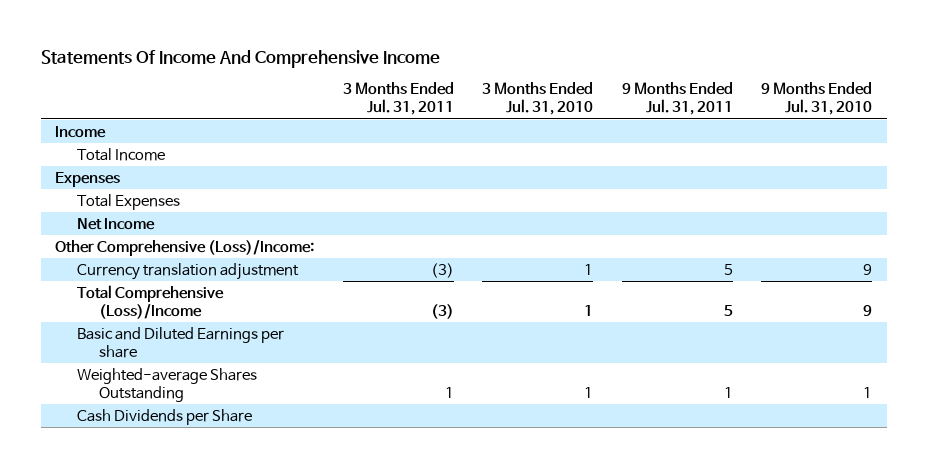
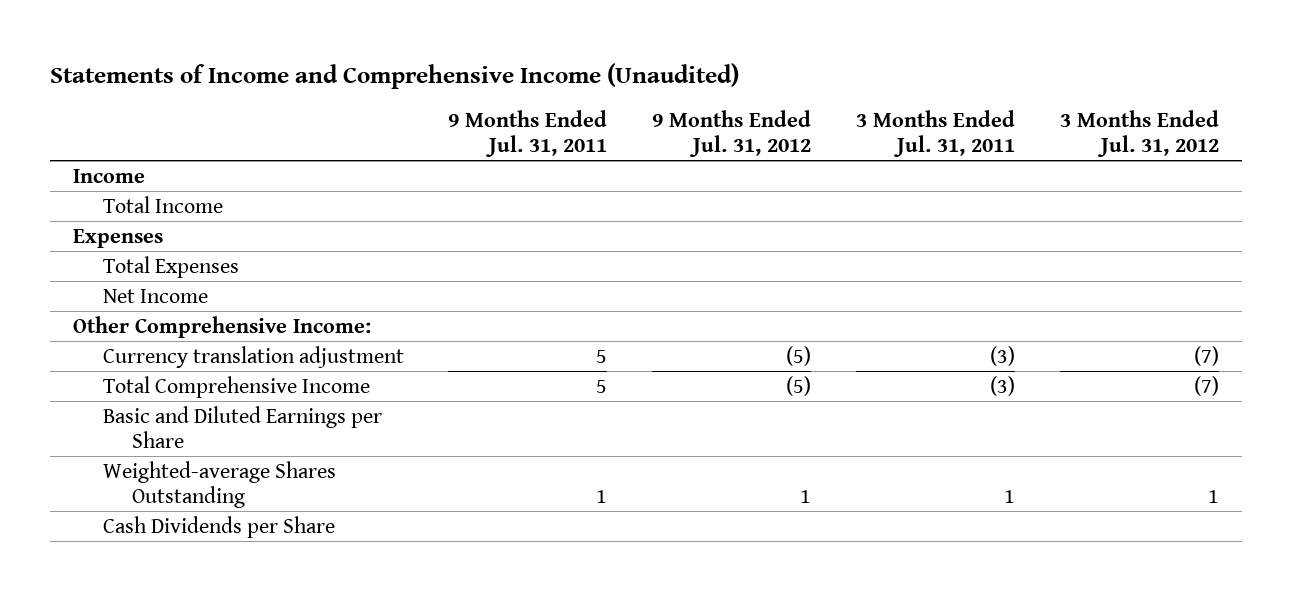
[40,49,440,68] Statements Of Income And Comprehensive Income -> [50,63,740,90] Statements of Income and Comprehensive Income (Unaudited)
[482,82,594,116] 3 Months Ended Jul. 31, 2010 -> none
[761,82,873,116] 9 Months Ended Jul. 31, 2010 -> none
none -> [652,109,812,157] 9 Months Ended Jul. 31, 2012
none -> [1060,109,1220,157] 3 Months Ended Jul. 31, 2012
[55,239,315,256] Other Comprehensive (Loss)/Income: -> [72,315,371,338] Other Comprehensive Income:
[76,284,224,319] Total Comprehensive (Loss)/Income -> [102,375,370,398] Total Comprehensive Income
[76,326,284,358] Basic and Diluted Earnings per share -> [102,405,382,448] Basic and Diluted Earnings per Share

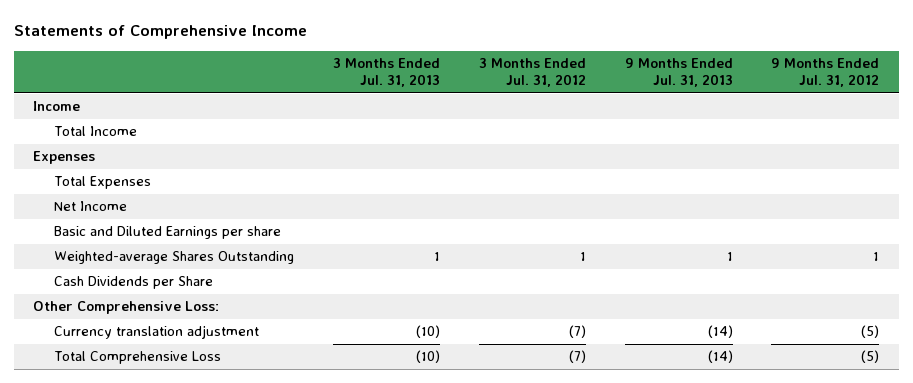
[50,63,740,90] Statements of Income and Comprehensive Income (Unaudited) -> [14,25,308,40] Statements of Comprehensive Income
[448,109,608,157] 9 Months Ended Jul. 31, 2011 -> none
[856,109,1016,157] 3 Months Ended Jul. 31, 2011 -> none
none -> [332,58,440,88] 3 Months Ended Jul. 31, 2013
none -> [624,58,733,88] 9 Months Ended Jul. 31, 2013
[72,315,371,338] Other Comprehensive Income: -> none
[102,375,370,398] Total Comprehensive Income -> none
[102,405,382,448] Basic and Diluted Earnings per Share -> [53,226,281,240] Basic and Diluted Earnings per share
none -> [33,301,220,315] Other Comprehensive Loss:
[102,345,404,368] Currency translation adjustment -> [53,325,259,340] Currency translation adjustment
none -> [53,351,221,365] Total Comprehensive Loss

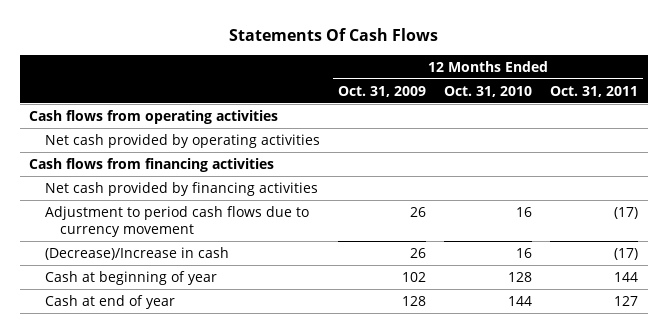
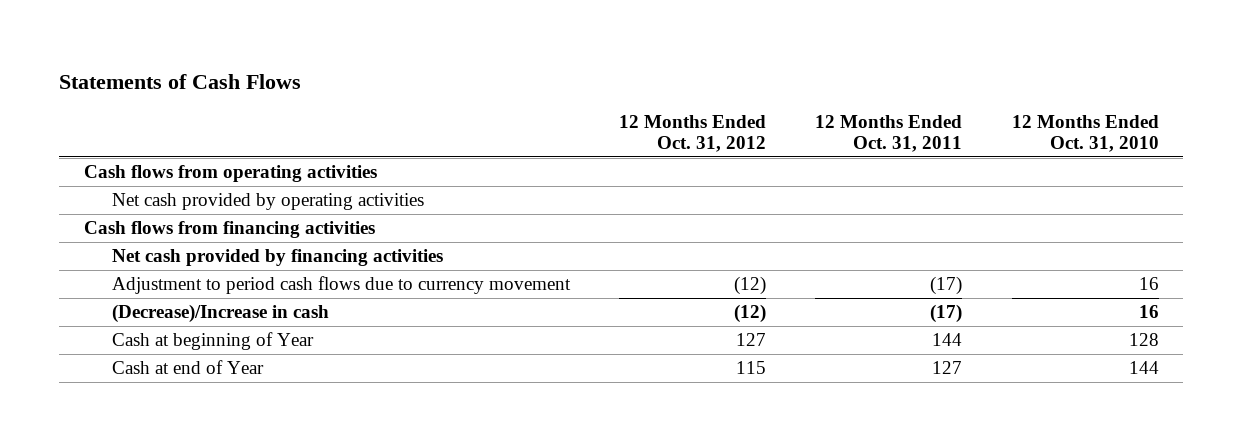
[228,28,438,42] Statements Of Cash Flows -> [59,73,302,89] Statements of Cash Flows
[337,85,426,97] Oct. 31, 2009 -> none
none -> [619,114,767,153] 12 Months Ended Oct. 31, 2012
[44,270,217,285] Cash at beginning of year -> [111,331,314,350] Cash at beginning of Year
[44,294,175,309] Cash at end of year -> [111,359,264,374] Cash at end of Year

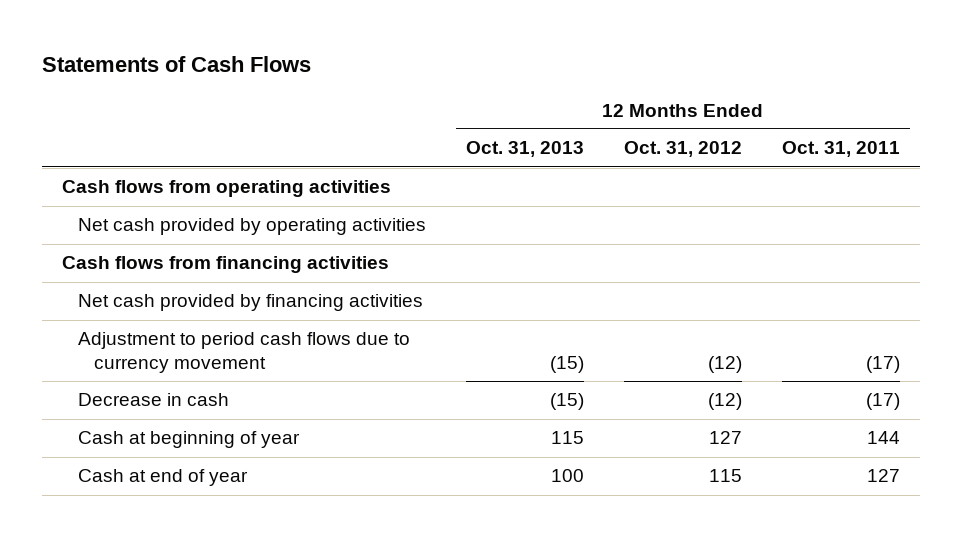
[1011,114,1159,153] 12 Months Ended Oct. 31, 2010 -> none
none -> [466,141,585,158] Oct. 31, 2013
[111,303,329,323] (Decrease)/Increase in cash -> [78,393,230,407] Decrease in cash
[111,331,314,350] Cash at beginning of Year -> [78,431,301,449] Cash at beginning of year
[111,359,264,374] Cash at end of Year -> [78,469,249,487] Cash at end of year

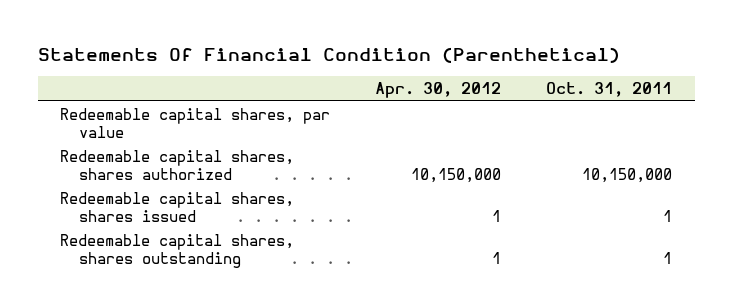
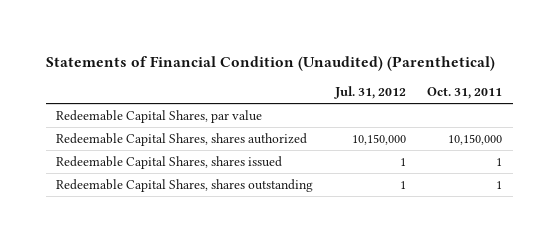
[37,46,620,63] Statements Of Financial Condition (Parenthetical) -> [45,55,495,71] Statements of Financial Condition (Unaudited) (Parenthetical)
[375,82,502,99] Apr. 30, 2012 -> none
none -> [333,86,406,100] Jul. 31, 2012
[60,108,331,138] Redeemable capital shares, par value -> [56,109,263,123] Redeemable Capital Shares, par value
[60,150,295,180] Redeemable capital shares, shares authorized -> [56,132,308,146] Redeemable Capital Shares, shares authorized
[60,192,295,222] Redeemable capital shares, shares issued -> [56,155,283,169] Redeemable Capital Shares, shares issued
[60,234,295,268] Redeemable capital shares, shares outstanding -> [56,178,314,192] Redeemable Capital Shares, shares outstanding

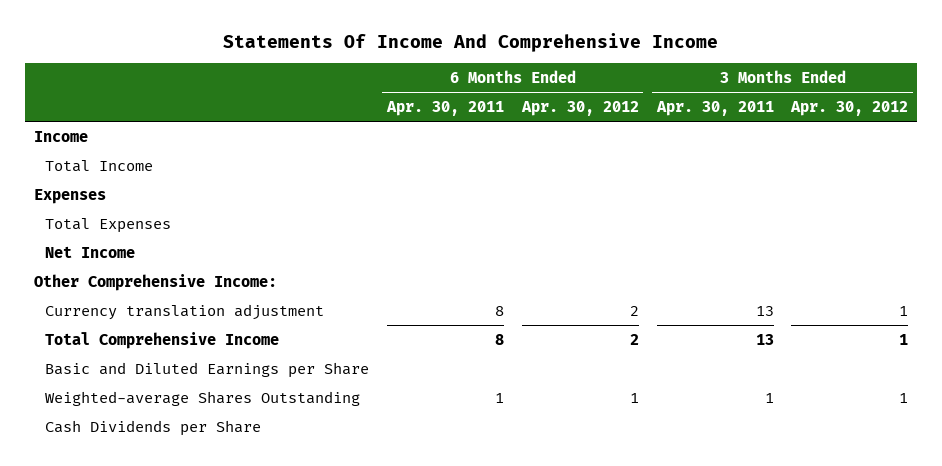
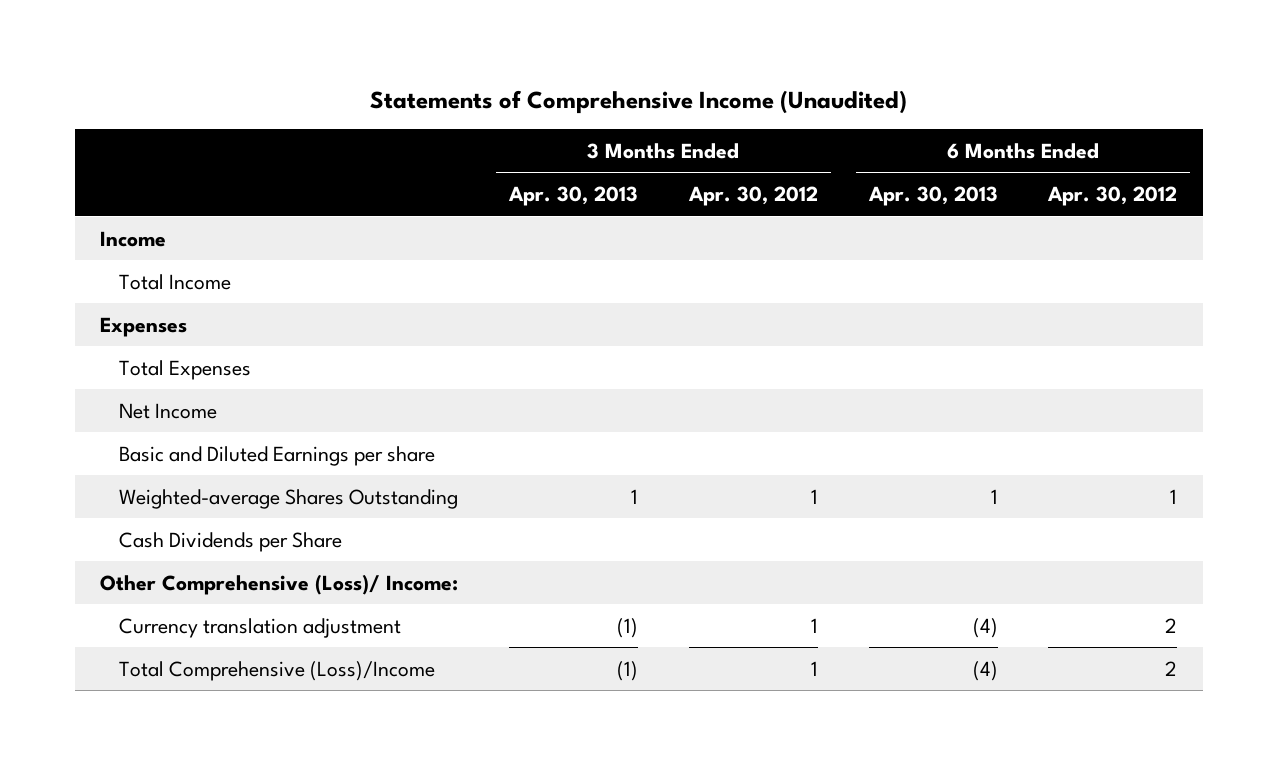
[223,33,719,53] Statements Of Income And Comprehensive Income -> [369,90,907,115] Statements of Comprehensive Income (Unaudited)
[385,101,504,117] Apr. 30, 2011 -> none
[655,101,774,117] Apr. 30, 2011 -> none
none -> [508,186,639,207] Apr. 30, 2013
none -> [867,186,998,207] Apr. 30, 2013
[33,273,277,291] Other Comprehensive Income: -> none
[44,331,279,349] Total Comprehensive Income -> none
[44,361,369,378] Basic and Diluted Earnings per Share -> [119,445,436,466] Basic and Diluted Earnings per share
none -> [100,573,459,595] Other Comprehensive (Loss)/ Income:
[44,303,324,320] Currency translation adjustment -> [119,617,402,638] Currency translation adjustment
none -> [119,660,436,681] Total Comprehensive (Loss)/Income

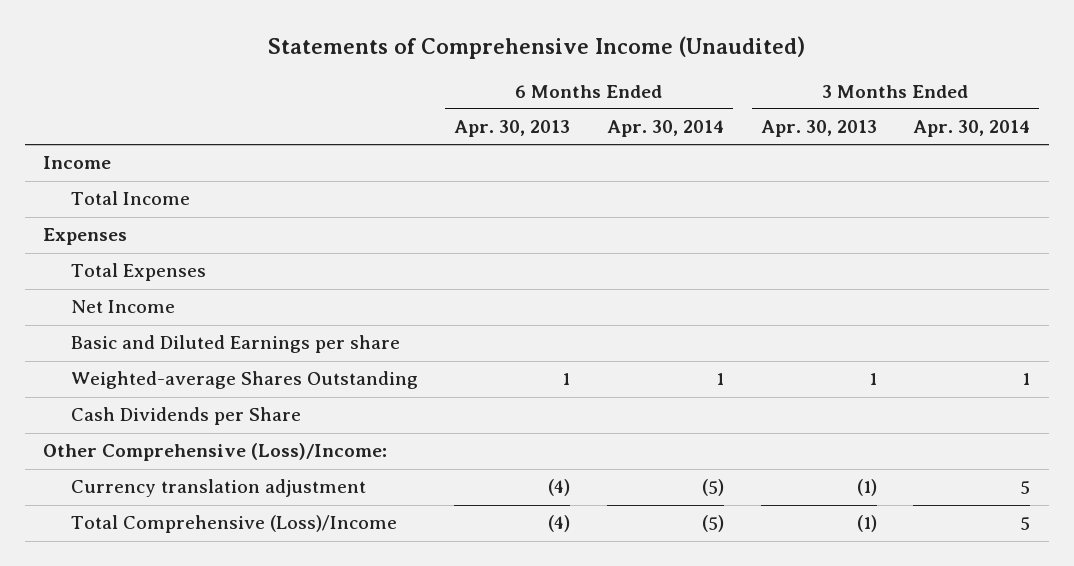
[687,186,818,207] Apr. 30, 2012 -> none
[1047,186,1178,207] Apr. 30, 2012 -> none
none -> [607,120,725,138] Apr. 30, 2014
none -> [913,120,1031,138] Apr. 30, 2014
[100,573,459,595] Other Comprehensive (Loss)/ Income: -> [43,443,388,462] Other Comprehensive (Loss)/Income:

